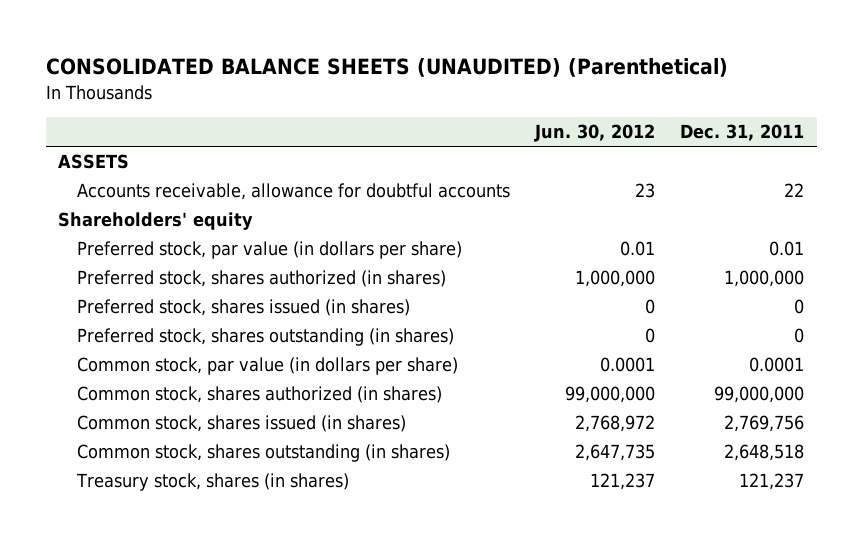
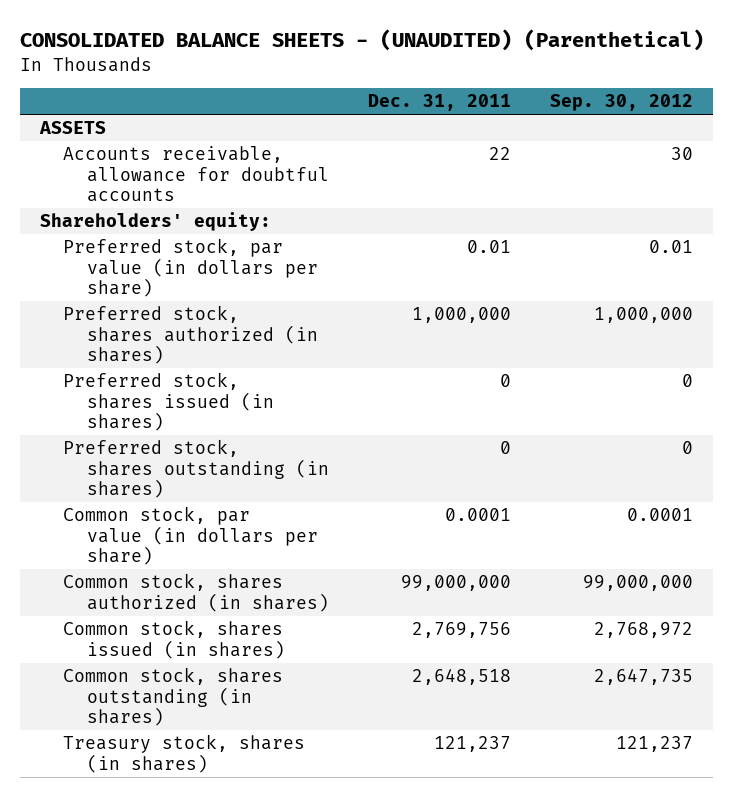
[45,58,728,78] CONSOLIDATED BALANCE SHEETS (UNAUDITED) (Parenthetical) -> [20,29,705,52] CONSOLIDATED BALANCE SHEETS - (UNAUDITED) (Parenthetical)
[534,124,656,143] Jun. 30, 2012 -> none
none -> [550,94,694,112] Sep. 30, 2012
[58,212,254,231] Shareholders' equity -> [39,212,271,232] Shareholders' equity:

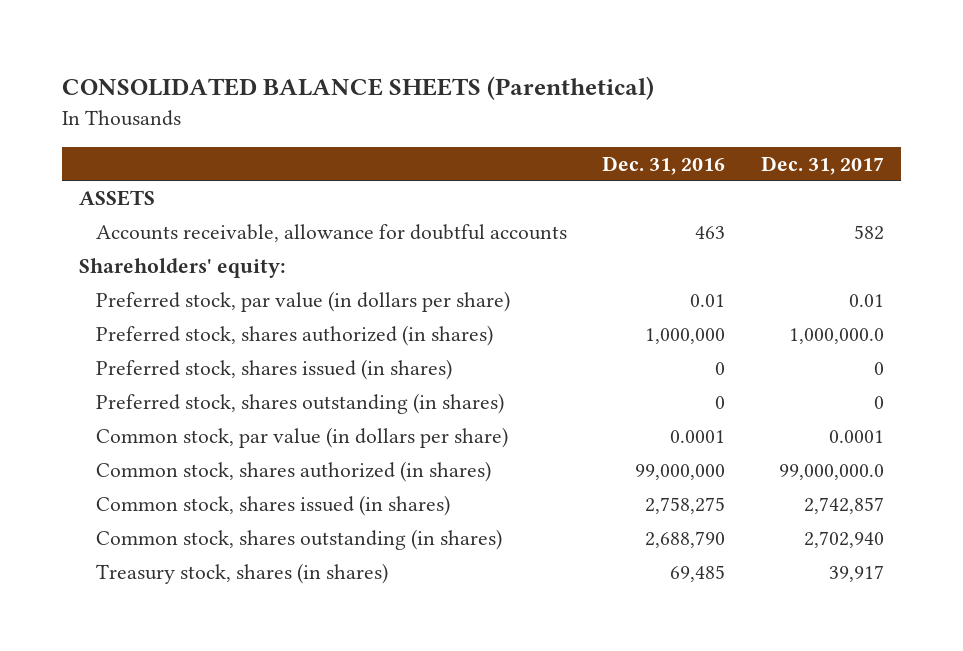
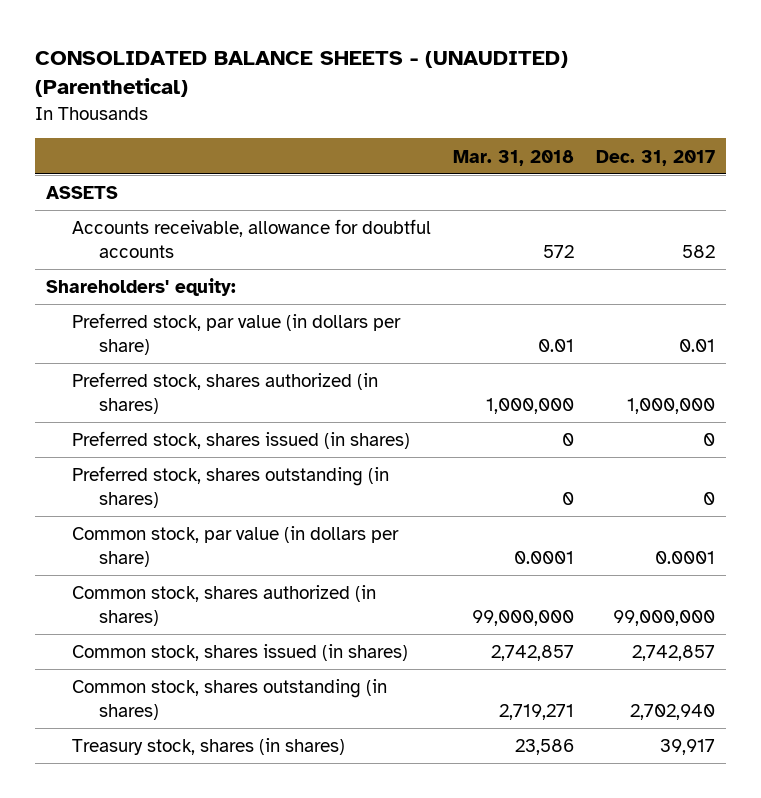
[61,76,654,101] CONSOLIDATED BALANCE SHEETS (Parenthetical) -> [35,50,569,97] CONSOLIDATED BALANCE SHEETS - (UNAUDITED) (Parenthetical)
[602,155,726,175] Dec. 31, 2016 -> none
none -> [453,149,575,166] Mar. 31, 2018
[788,328,884,345] 1,000,000.0 -> [627,397,716,414] 1,000,000
[778,464,884,481] 99,000,000.0 -> [613,609,716,626] 99,000,000

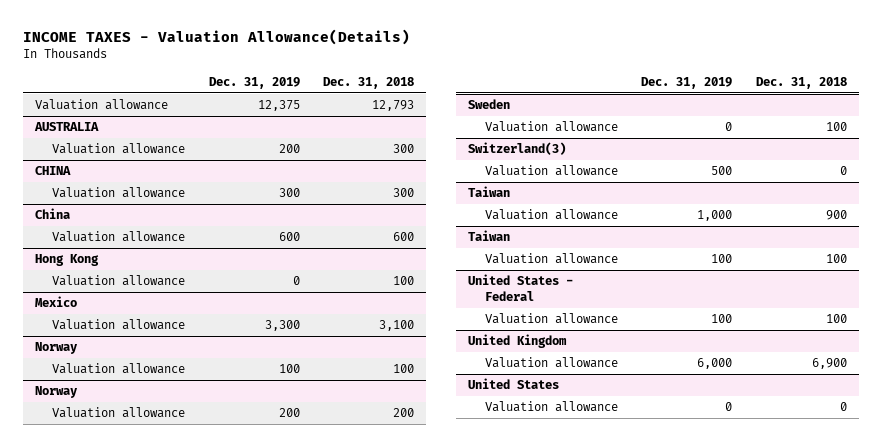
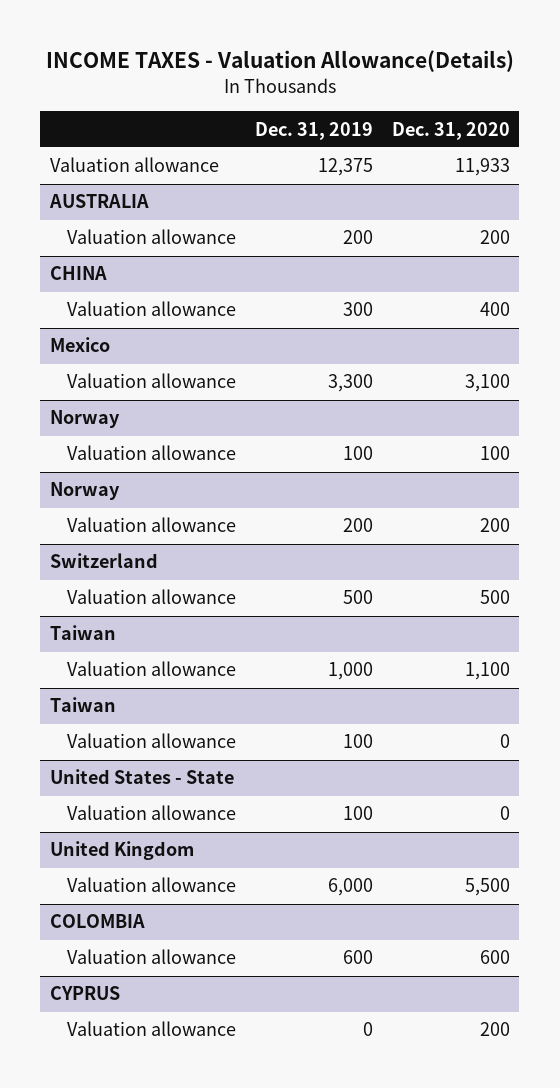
[323,76,415,89] Dec. 31, 2018 -> none
none -> [391,121,510,140] Dec. 31, 2020
[35,208,71,220] China -> none
[51,231,185,243] Valuation allowance -> none
[35,254,100,267] Hong Kong -> none
[51,275,185,287] Valuation allowance -> none
[468,99,511,110] Sweden -> none
[484,121,618,133] Valuation allowance -> none
[468,142,567,156] Switzerland(3) -> [49,553,158,569] Switzerland
[468,274,574,301] United States - Federal -> [49,769,234,785] United States - State
[468,378,560,390] United States -> none
none -> [49,914,145,929] COLOMBIA
none -> [67,949,237,965] Valuation allowance
none -> [49,986,120,1001] CYPRUS

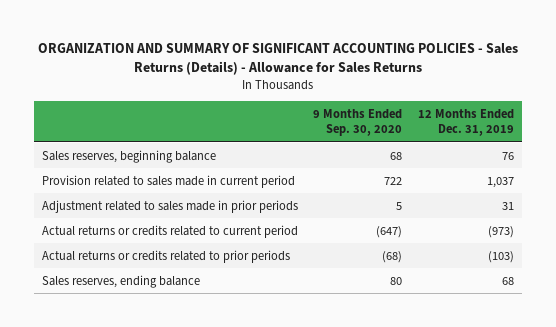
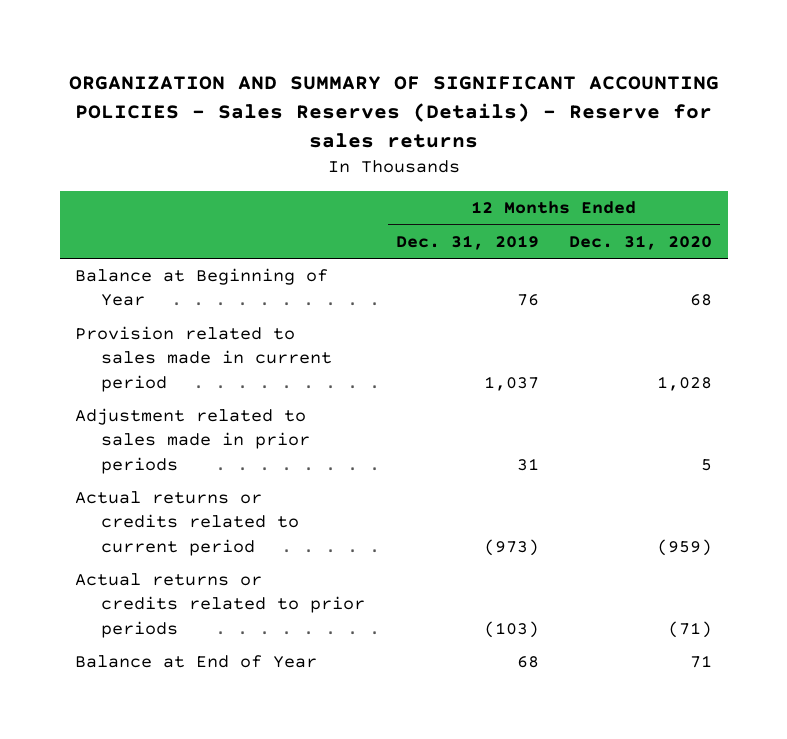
[37,43,518,76] ORGANIZATION AND SUMMARY OF SIGNIFICANT ACCOUNTING POLICIES - Sales Returns (Details) - Allowance for Sales Returns -> [68,75,719,148] ORGANIZATION AND SUMMARY OF SIGNIFICANT ACCOUNTING POLICIES - Sales Reserves (Details) - Reserve for sales returns
[313,108,403,137] 9 Months Ended Sep. 30, 2020 -> none
none -> [569,235,713,251] Dec. 31, 2020
[41,149,216,163] Sales reserves, beginning balance -> [75,268,329,307] Balance at Beginning of Year
[41,274,200,288] Sales reserves, ending balance -> [75,655,318,669] Balance at End of Year

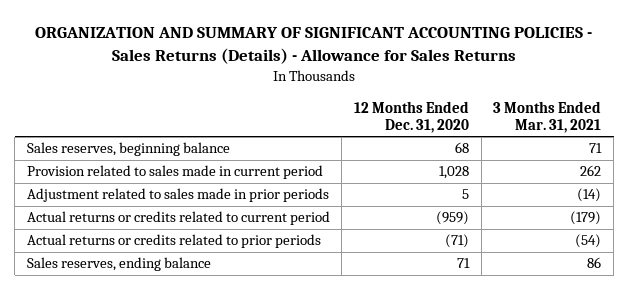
[68,75,719,148] ORGANIZATION AND SUMMARY OF SIGNIFICANT ACCOUNTING POLICIES - Sales Reserves (Details) - Reserve for sales returns -> [35,26,593,65] ORGANIZATION AND SUMMARY OF SIGNIFICANT ACCOUNTING POLICIES - Sales Returns (Details) - Allowance for Sales Returns
[395,235,539,251] Dec. 31, 2019 -> none
none -> [493,100,602,134] 3 Months Ended Mar. 31, 2021
[75,268,329,307] Balance at Beginning of Year -> [26,142,230,157] Sales reserves, beginning balance
[75,655,318,669] Balance at End of Year -> [26,257,211,272] Sales reserves, ending balance

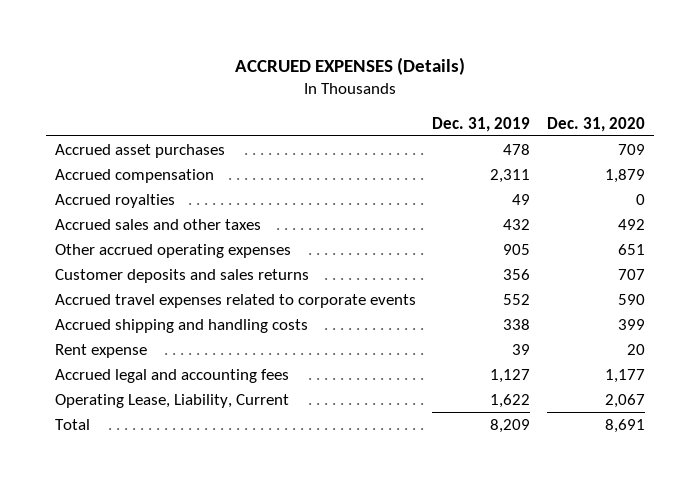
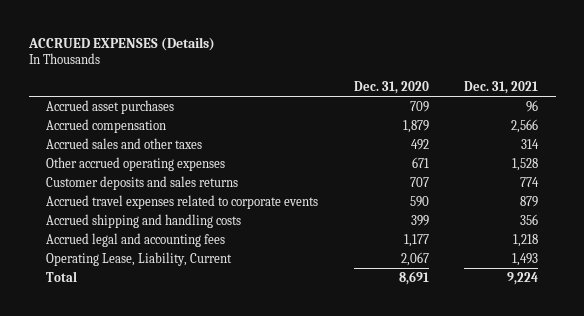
[432,116,531,132] Dec. 31, 2019 -> none
none -> [464,80,539,94] Dec. 31, 2021
[54,193,175,208] Accrued royalties -> none
[618,243,646,255] 651 -> [411,156,429,168] 671
[54,343,147,358] Rent expense -> none

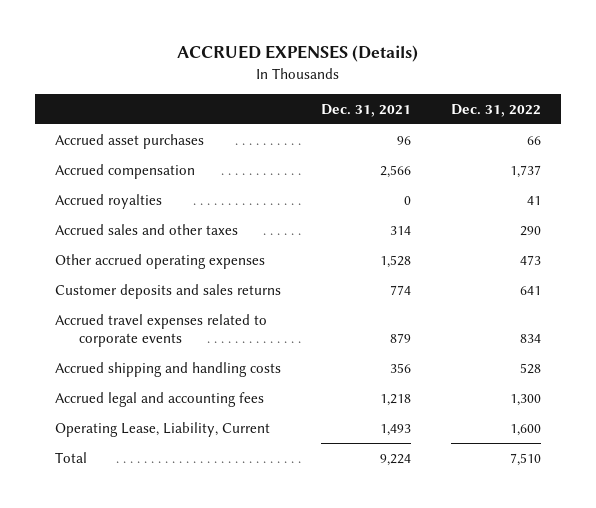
[353,80,429,94] Dec. 31, 2020 -> none
none -> [451,103,542,117] Dec. 31, 2022
none -> [54,193,162,209] Accrued royalties

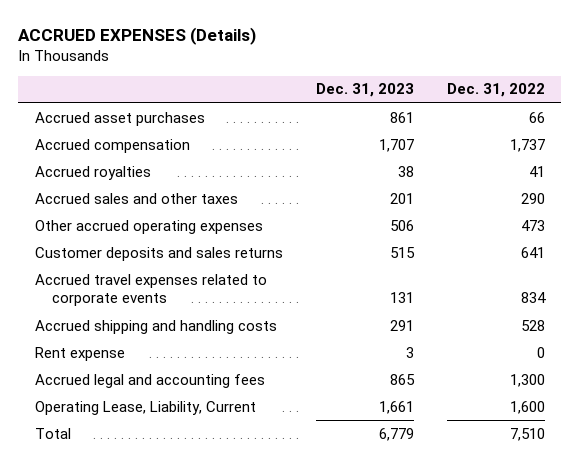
[320,103,411,117] Dec. 31, 2021 -> none
none -> [315,83,414,98] Dec. 31, 2023
none -> [34,346,125,361] Rent expense

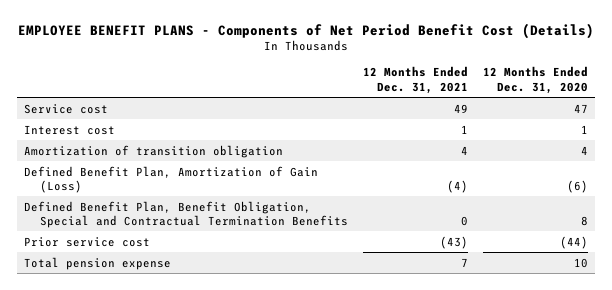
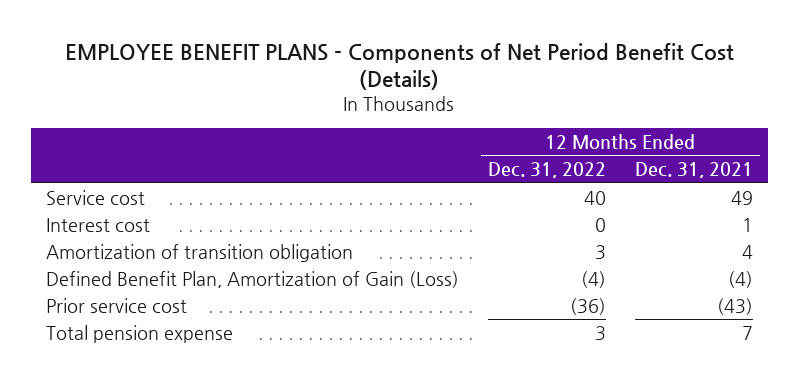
[482,66,588,94] 12 Months Ended Dec. 31, 2020 -> none
none -> [487,162,606,179] Dec. 31, 2022
[24,200,349,228] Defined Benefit Plan, Benefit Obligation, Special and Contractual Termination Benefits -> none

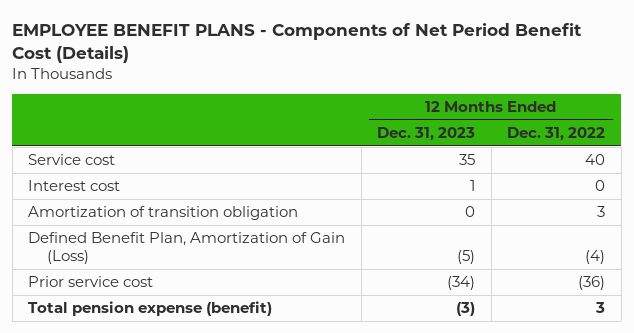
[634,162,753,179] Dec. 31, 2021 -> none
none -> [377,127,476,142] Dec. 31, 2023
[45,324,233,343] Total pension expense -> [28,301,273,317] Total pension expense (benefit)

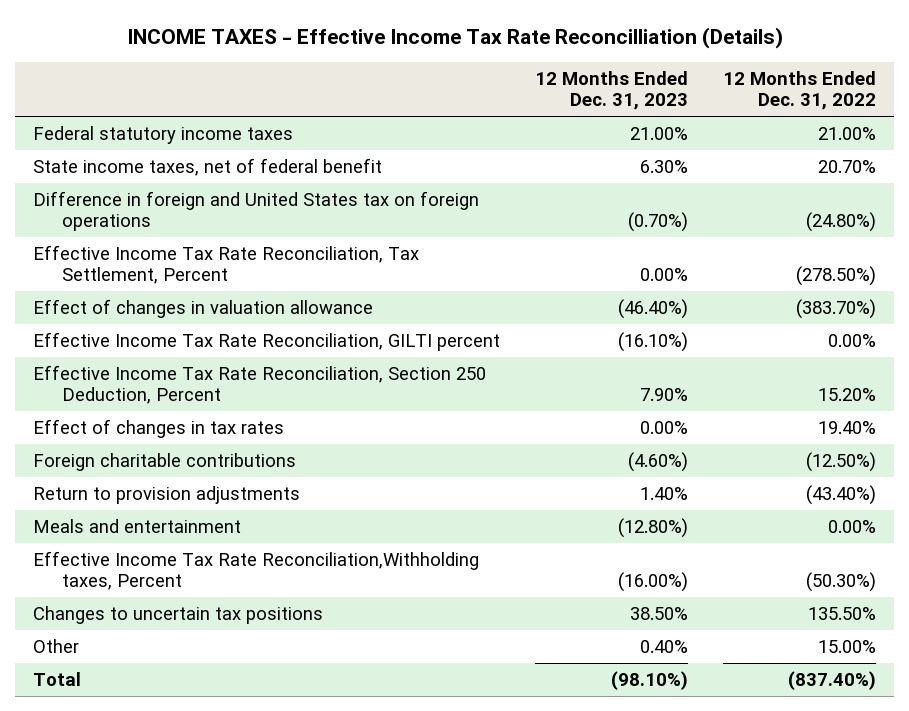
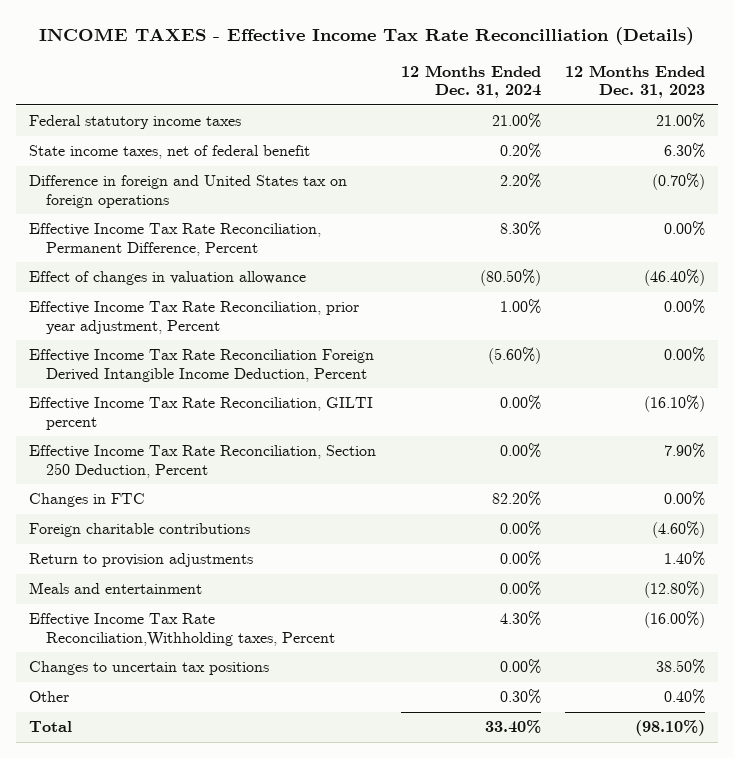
[723,71,877,111] 12 Months Ended Dec. 31, 2022 -> none
none -> [400,64,541,99] 12 Months Ended Dec. 31, 2024
[32,245,419,285] Effective Income Tax Rate Reconciliation, Tax Settlement, Percent -> [28,223,321,256] Effective Income Tax Rate Reconciliation, Permanent Difference, Percent
none -> [28,301,359,334] Effective Income Tax Rate Reconciliation, prior year adjustment, Percent
none -> [28,349,374,382] Effective Income Tax Rate Reconciliation Foreign Derived Intangible Income Deduction, Percent
[32,419,284,439] Effect of changes in tax rates -> [28,493,145,508] Changes in FTC

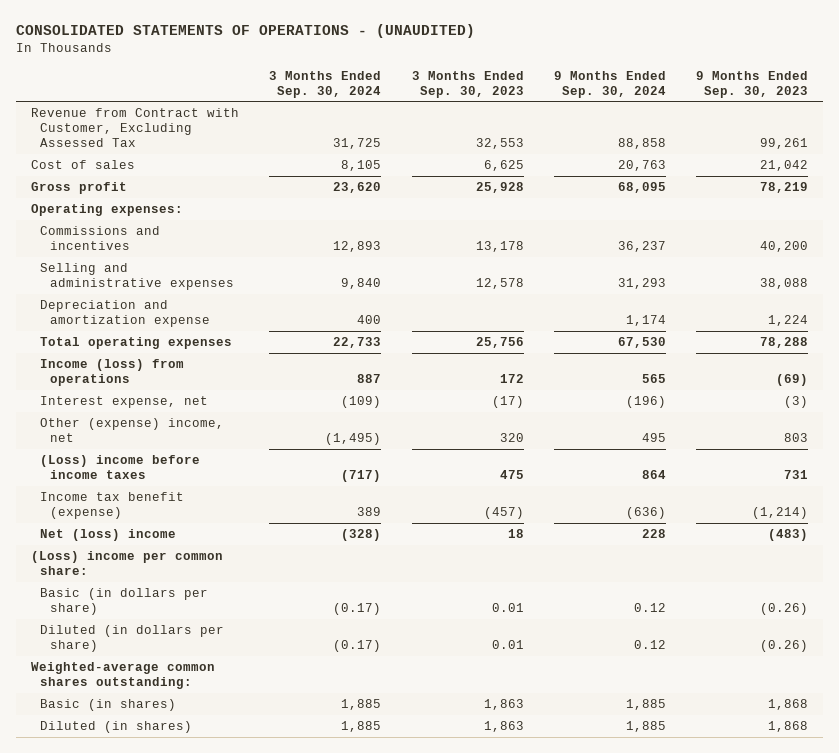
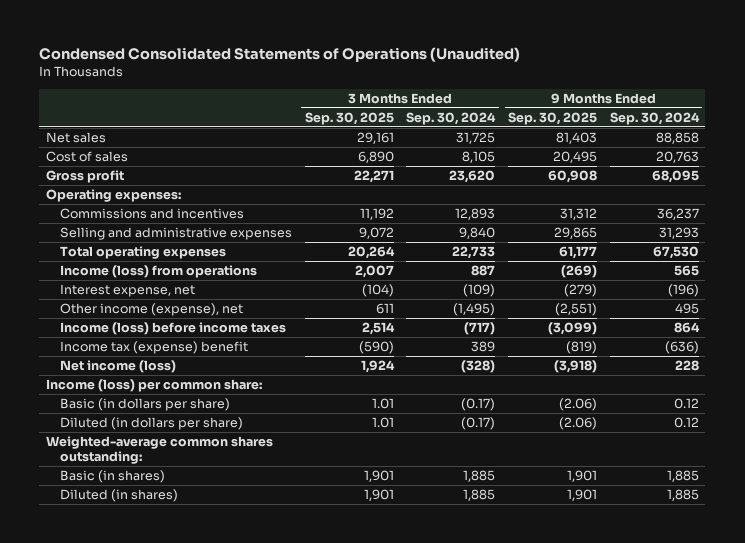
[16,24,476,39] CONSOLIDATED STATEMENTS OF OPERATIONS - (UNAUDITED) -> [39,47,521,63] Condensed Consolidated Statements of Operations (Unaudited)
[411,70,524,98] 3 Months Ended Sep. 30, 2023 -> none
[696,70,809,98] 9 Months Ended Sep. 30, 2023 -> none
none -> [304,112,394,126] Sep. 30, 2025
none -> [508,112,598,126] Sep. 30, 2025
[31,108,240,148] Revenue from Contract with Customer, Excluding Assessed Tax -> [45,132,106,144] Net sales
[40,300,210,328] Depreciation and amortization expense -> none
[40,418,225,443] Other (expense) income, net -> [59,303,243,317] Other income (expense), net
[40,455,201,480] (Loss) income before income taxes -> [59,322,286,336] Income (loss) before income taxes
[40,492,185,520] Income tax benefit (expense) -> [59,341,248,355] Income tax (expense) benefit
[40,529,177,542] Net (loss) income -> [59,360,176,374] Net income (loss)
[31,551,224,576] (Loss) income per common share: -> [45,379,262,393] Income (loss) per common share:

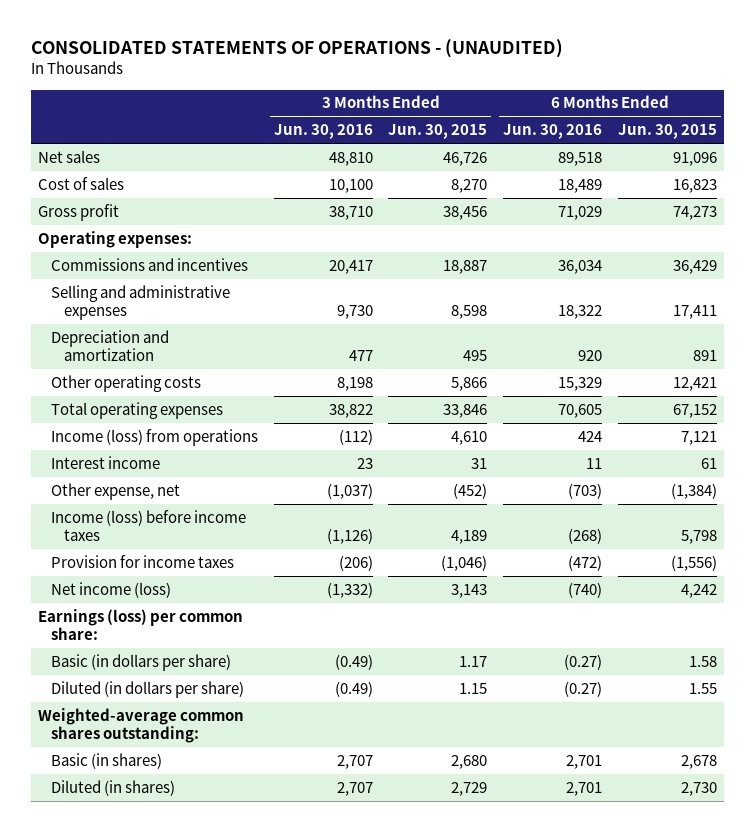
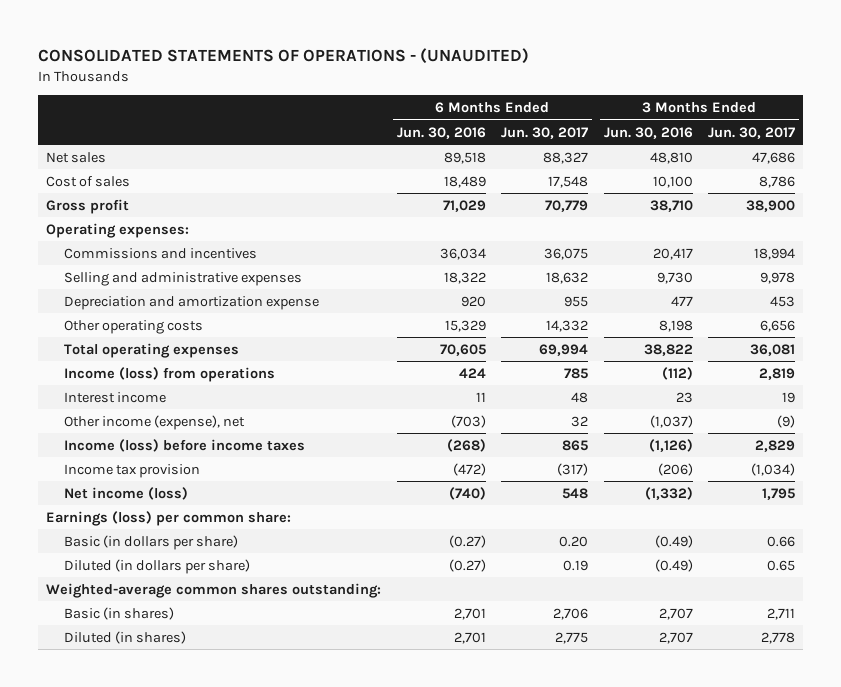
[388,124,488,140] Jun. 30, 2015 -> none
[617,124,717,140] Jun. 30, 2015 -> none
none -> [501,126,589,139] Jun. 30, 2017
none -> [708,126,796,139] Jun. 30, 2017
[51,329,170,362] Depreciation and amortization -> [64,295,320,310] Depreciation and amortization expense
[51,482,181,500] Other expense, net -> [64,414,246,430] Other income (expense), net
[51,554,235,568] Provision for income taxes -> [64,463,201,478] Income tax provision

